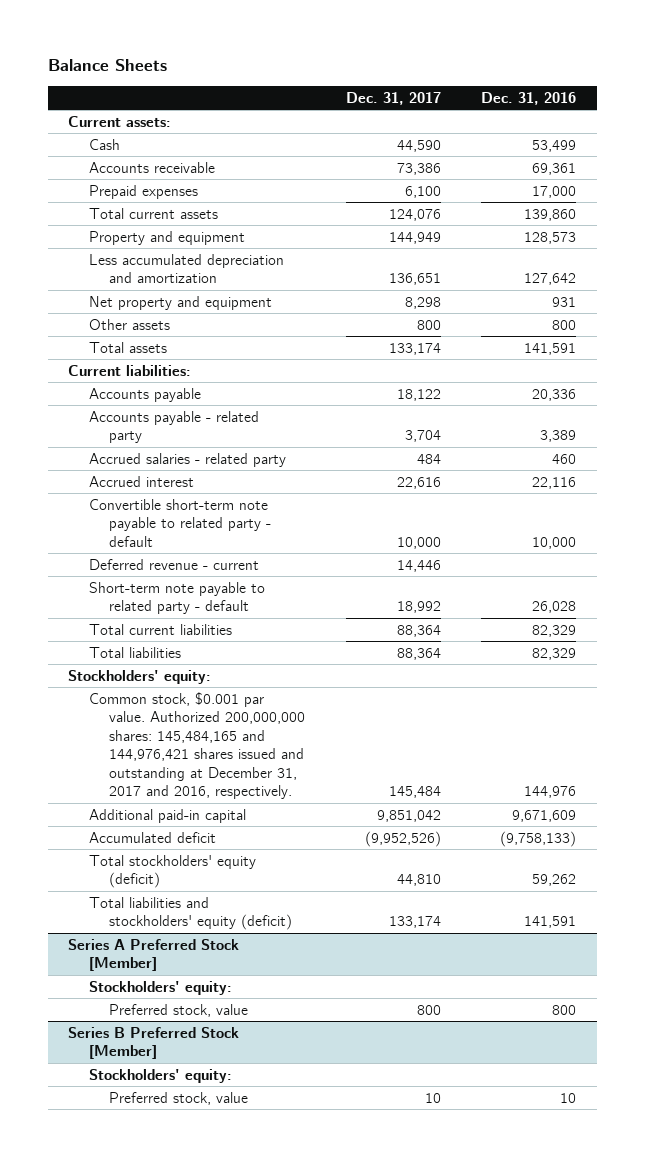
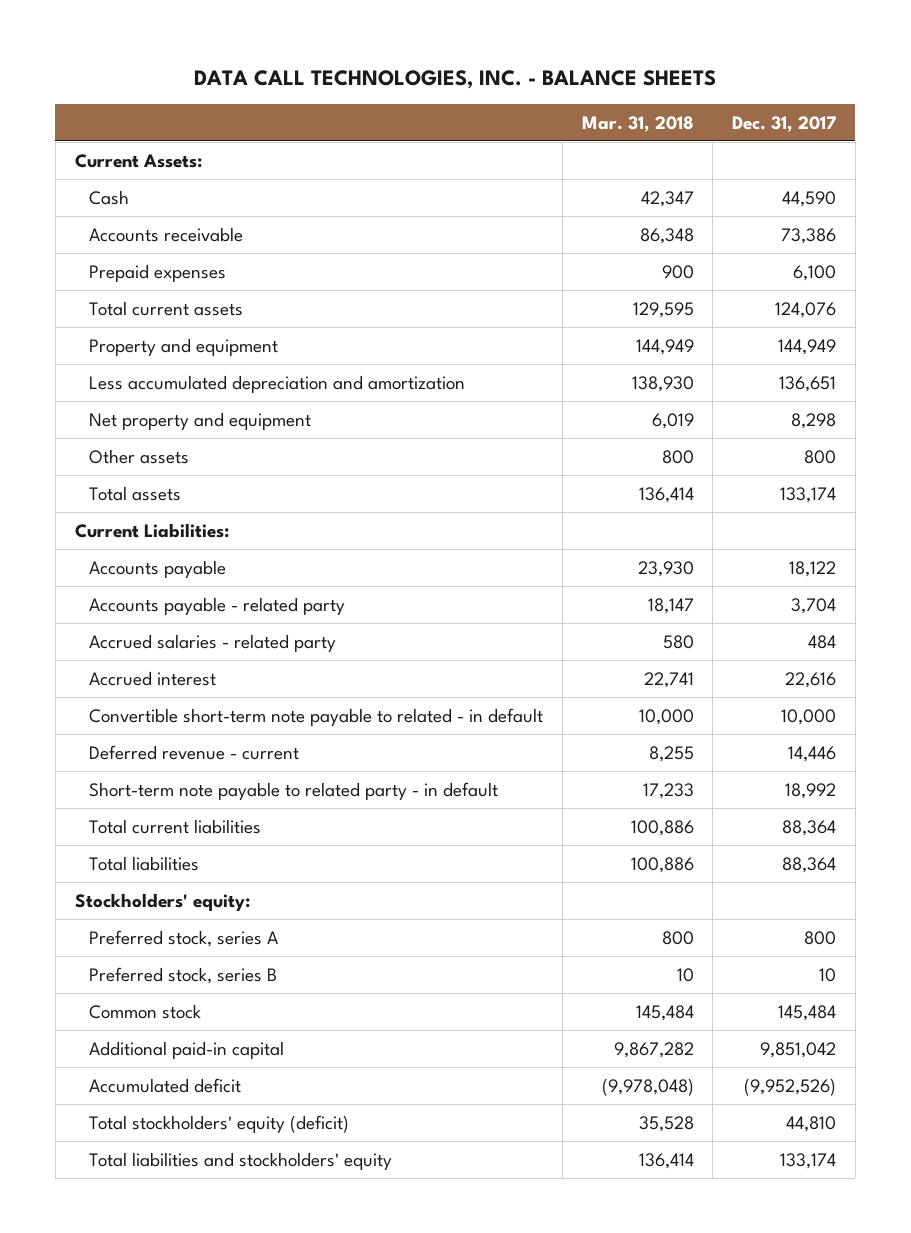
[48,59,168,72] Balance Sheets -> [194,69,717,89] DATA CALL TECHNOLOGIES, INC. - BALANCE SHEETS
[481,91,577,105] Dec. 31, 2016 -> none
none -> [581,115,694,132] Mar. 31, 2018
[68,115,172,127] Current assets: -> [74,153,202,168] Current Assets:
[68,364,192,376] Current liabilities: -> [74,522,229,538] Current Liabilities:
[88,498,272,547] Convertible short-term note payable to related party - default -> [89,707,544,726] Convertible short-term note payable to related - in default
[88,581,265,615] Short-term note payable to related party - default -> [89,781,499,800] Short-term note payable to related party - in default
none -> [89,929,279,947] Preferred stock, series A
none -> [89,966,278,984] Preferred stock, series B
[88,691,306,800] Common stock, $0.001 par value. Authorized 200,000,000 shares: 145,484,165 and 144,976,421 shares issued and outstanding at December 31, 2017 and 2016, respectively. -> [89,1003,202,1019] Common stock
[68,938,240,972] Series A Preferred Stock [Member] -> none
[88,980,232,995] Stockholders' equity: -> none
[109,1003,249,1017] Preferred stock, value -> none
[68,1026,240,1060] Series B Preferred Stock [Member] -> none
[88,1068,232,1083] Stockholders' equity: -> none
[109,1091,249,1105] Preferred stock, value -> none
[88,896,293,931] Total liabilities and stockholders' equity (deficit) -> [89,1151,393,1170] Total liabilities and stockholders' equity

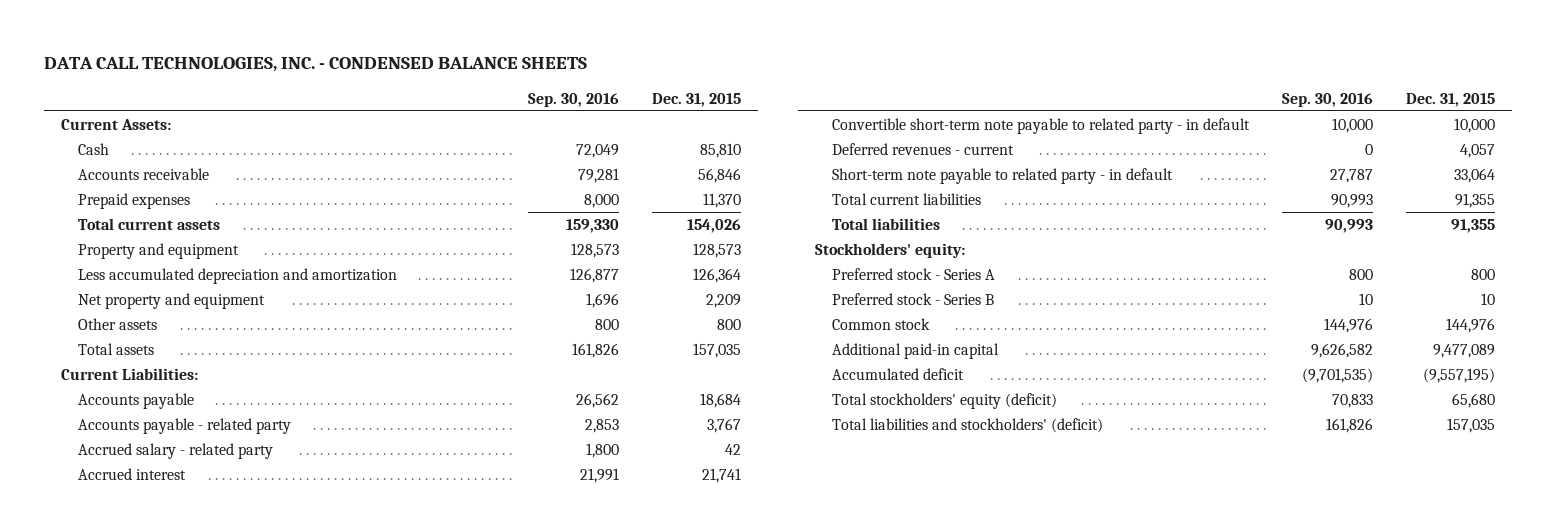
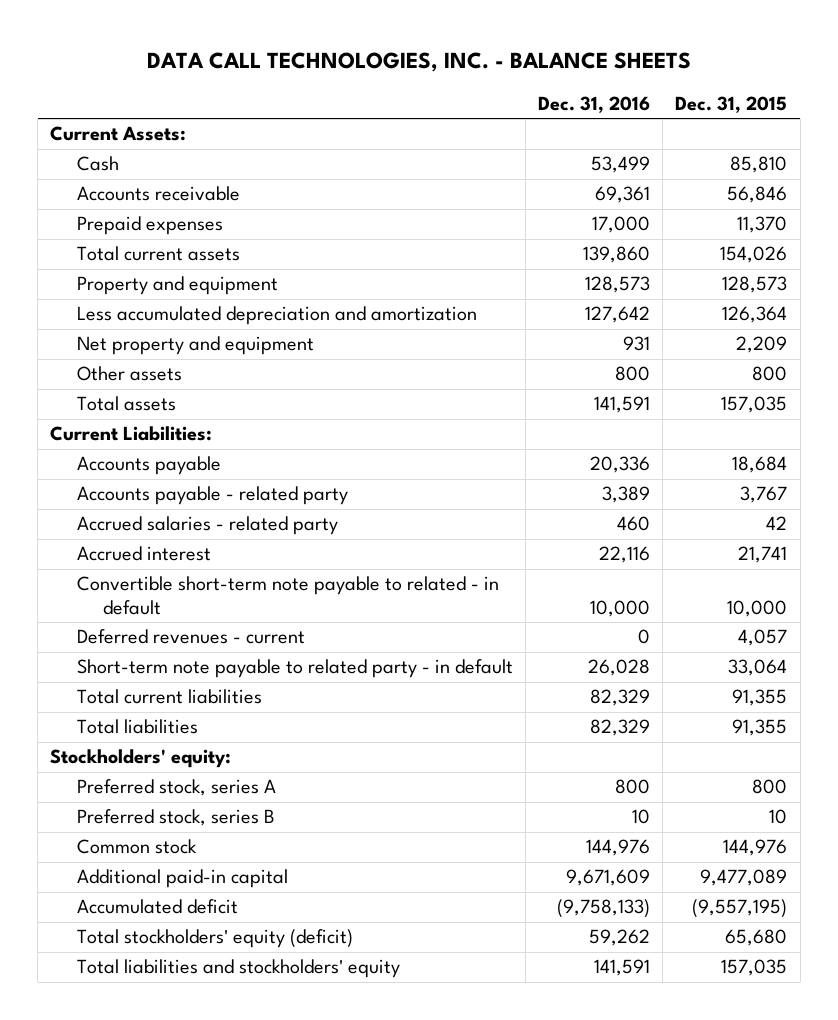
[44,57,588,73] DATA CALL TECHNOLOGIES, INC. - CONDENSED BALANCE SHEETS -> [146,52,691,73] DATA CALL TECHNOLOGIES, INC. - BALANCE SHEETS
[528,92,620,107] Sep. 30, 2016 -> none
none -> [538,95,651,113] Dec. 31, 2016
[77,443,273,460] Accrued salary - related party -> [76,516,338,536] Accrued salaries - related party
[831,118,1250,135] Convertible short-term note payable to related party - in default -> [76,576,499,615] Convertible short-term note payable to related - in default
[831,268,995,281] Preferred stock - Series A -> [76,779,276,797] Preferred stock, series A
[831,293,994,306] Preferred stock - Series B -> [76,809,275,827] Preferred stock, series B
[831,418,1103,434] Total liabilities and stockholders' (deficit) -> [76,959,400,979] Total liabilities and stockholders' equity

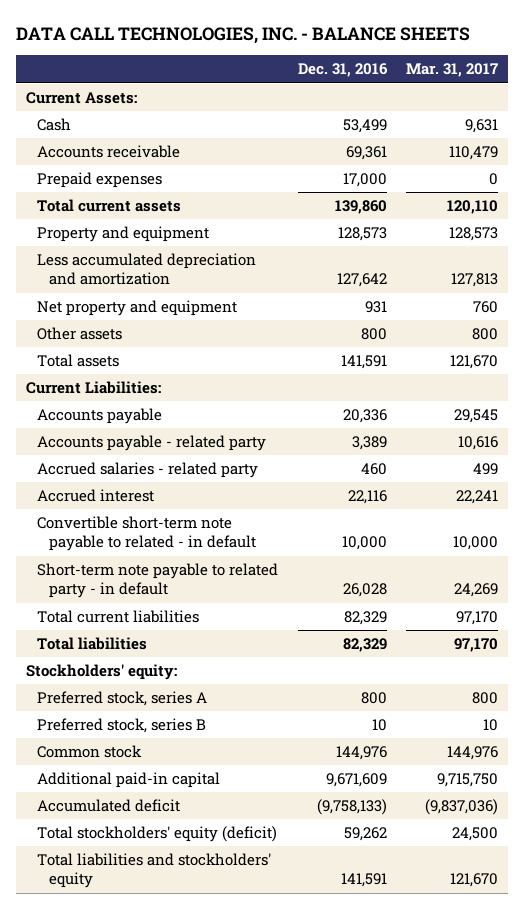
[675,95,788,113] Dec. 31, 2015 -> none
none -> [406,63,499,78] Mar. 31, 2017
[76,629,305,645] Deferred revenues - current -> none

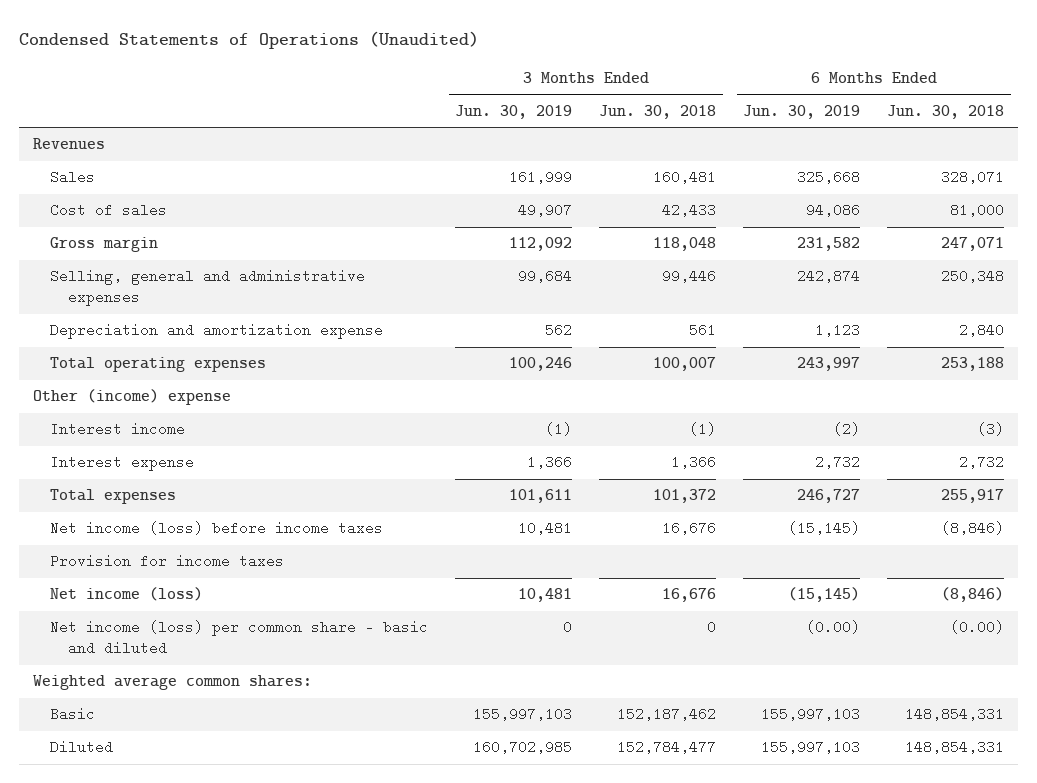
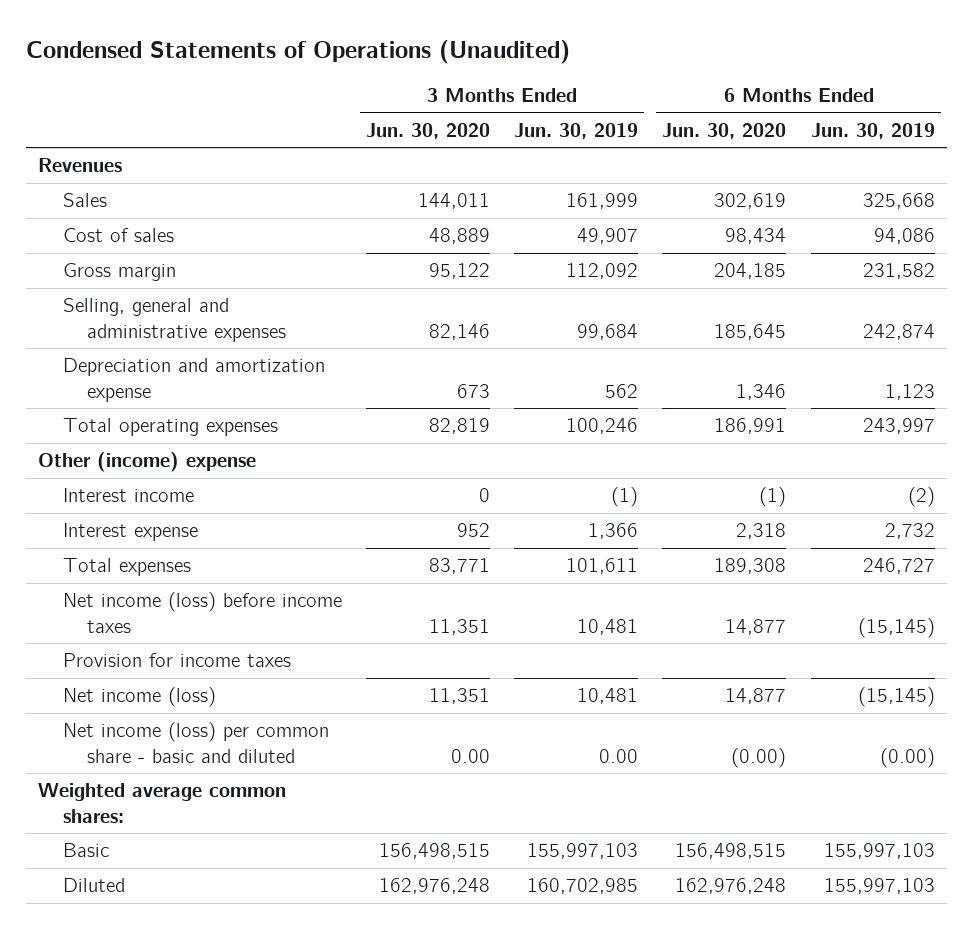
[599,104,717,119] Jun. 30, 2018 -> none
[887,104,1005,119] Jun. 30, 2018 -> none
none -> [365,123,490,140] Jun. 30, 2020
none -> [662,123,787,140] Jun. 30, 2020
[563,620,573,635] 0 -> [599,748,639,763] 0.00

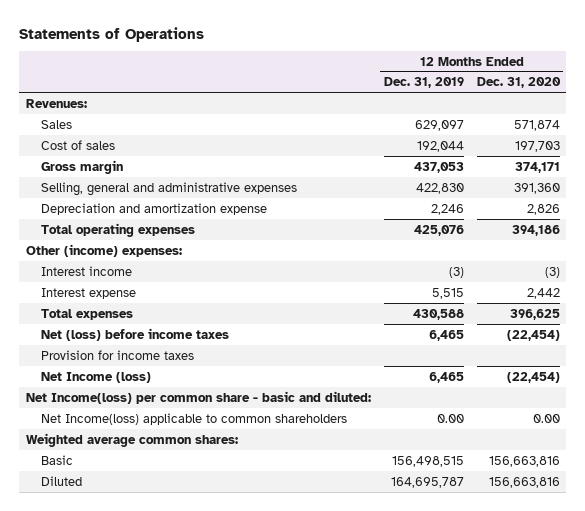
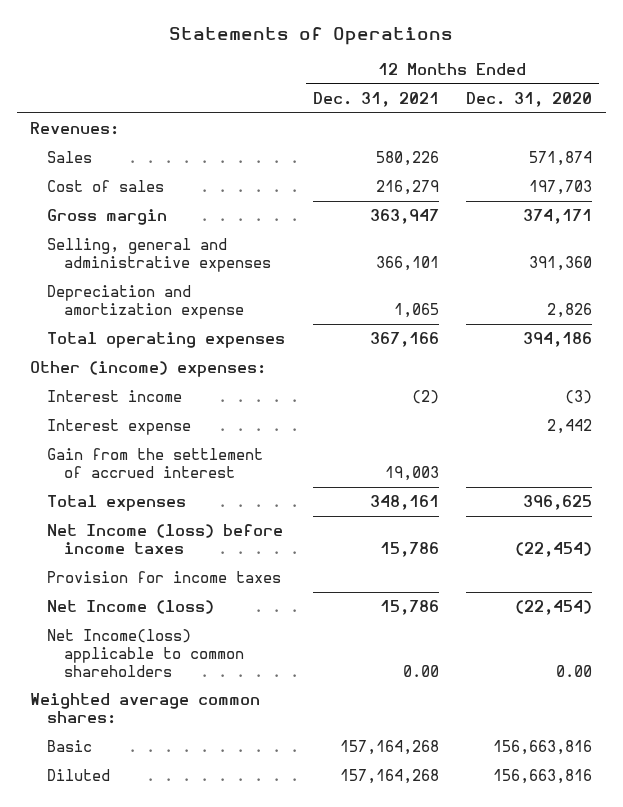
[383,77,464,89] Dec. 31, 2019 -> none
none -> [312,91,439,107] Dec. 31, 2021
none -> [47,448,264,478] Gain from the settlement of accrued interest
[40,327,229,341] Net (loss) before income taxes -> [47,524,284,554] Net Income (loss) before income taxes
[25,390,371,404] Net Income(loss) per common share - basic and diluted: -> none

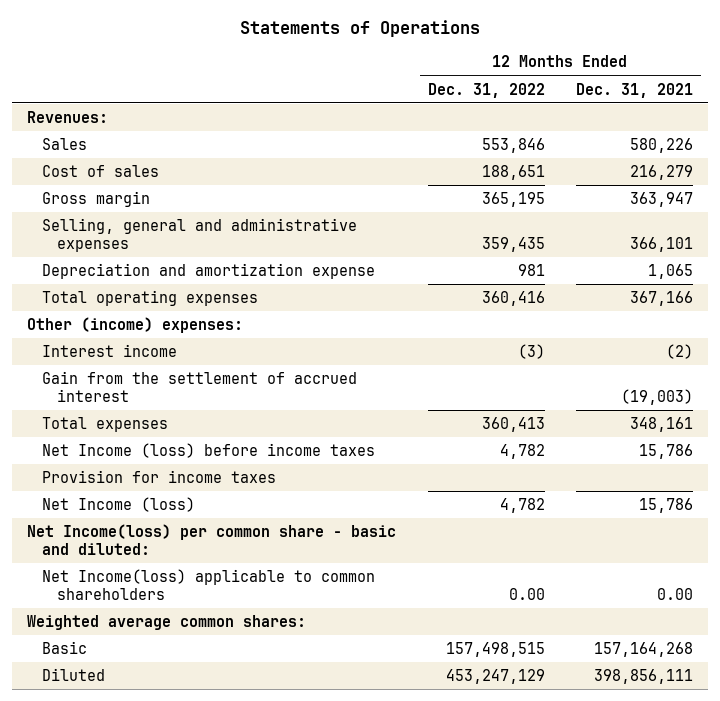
[466,91,593,107] Dec. 31, 2020 -> none
none -> [427,82,545,98] Dec. 31, 2022
[47,419,192,436] Interest expense -> none
[384,465,439,481] 19,003 -> [620,388,693,405] (19,003)
none -> [27,523,397,555] Net Income(loss) per common share - basic and diluted:
[339,769,439,785] 157,164,268 -> [593,668,693,684] 398,856,111

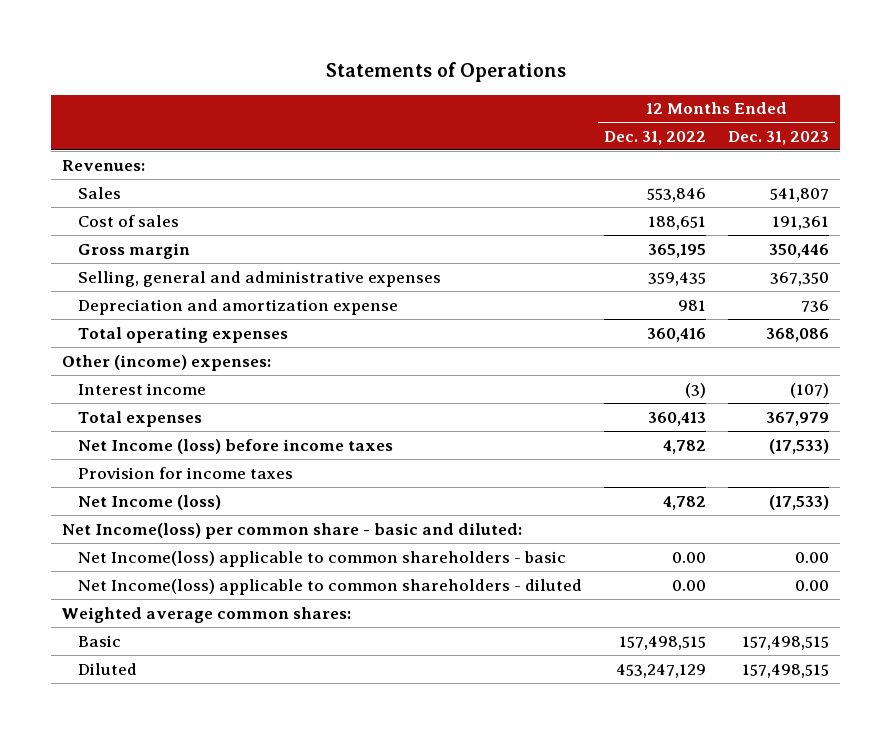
[575,82,693,98] Dec. 31, 2021 -> none
none -> [728,130,830,145] Dec. 31, 2023
[42,370,358,402] Gain from the settlement of accrued interest -> none
[42,568,376,600] Net Income(loss) applicable to common shareholders -> [77,550,566,567] Net Income(loss) applicable to common shareholders - basic
none -> [77,578,582,595] Net Income(loss) applicable to common shareholders - diluted

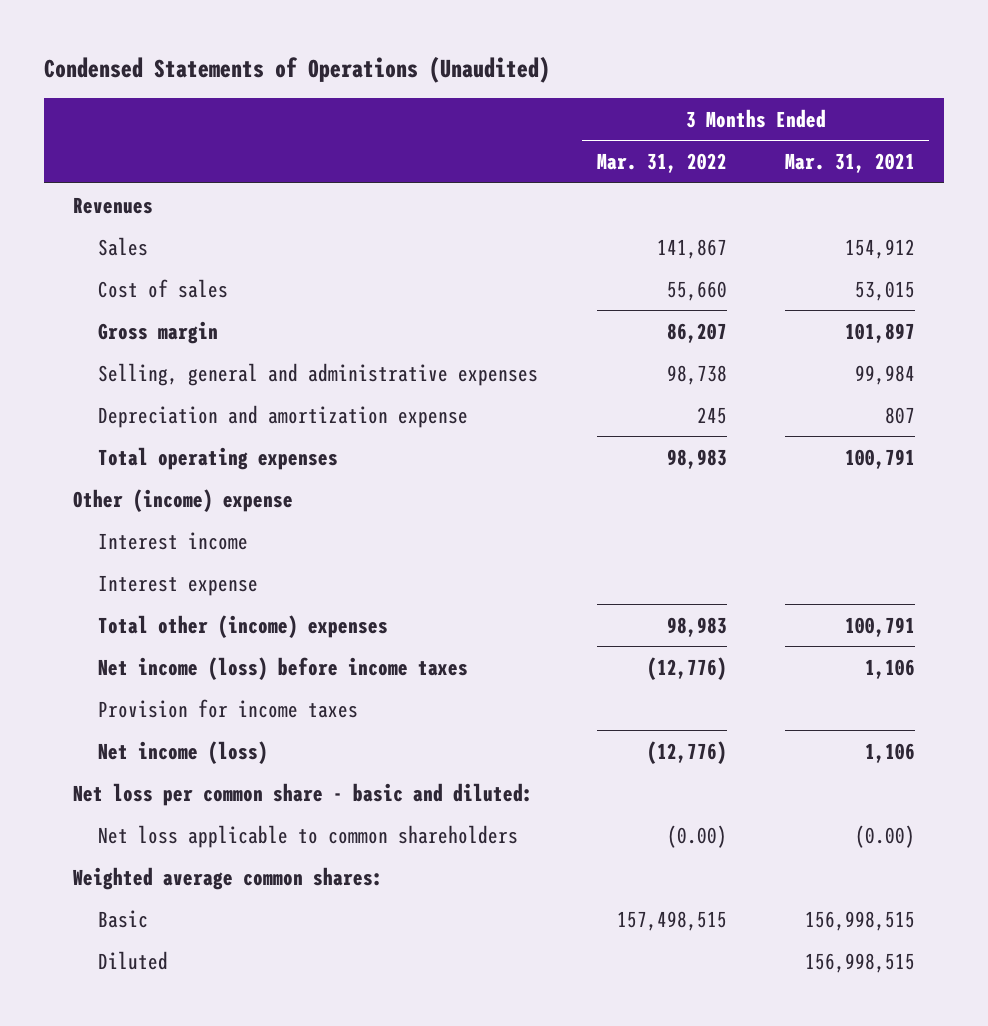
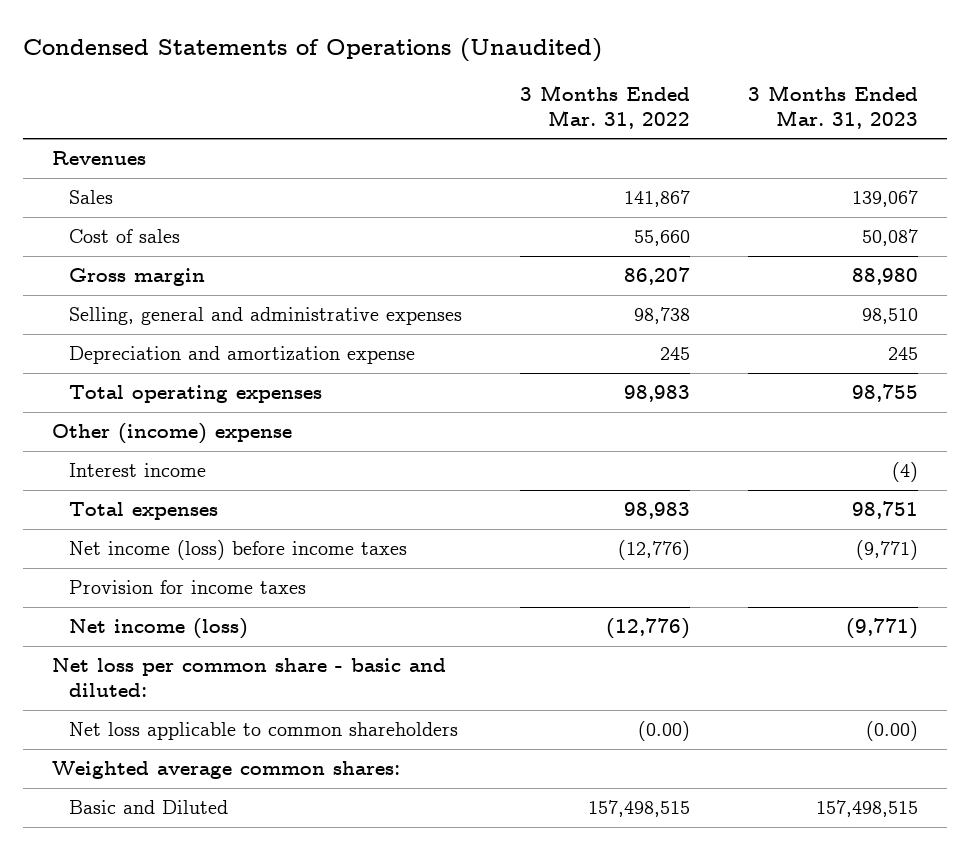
[784,153,915,174] Mar. 31, 2021 -> none
none -> [747,85,918,129] 3 Months Ended Mar. 31, 2023
[98,574,259,596] Interest expense -> none
[98,614,389,638] Total other (income) expenses -> [68,502,218,521] Total expenses
[98,950,169,970] Diluted -> none
[98,909,149,928] Basic -> [68,800,228,815] Basic and Diluted

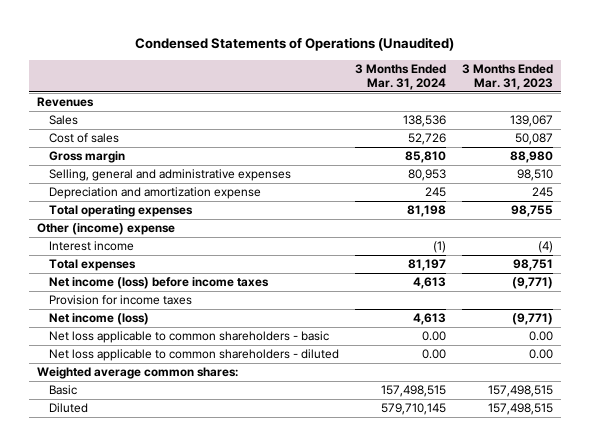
[519,85,690,129] 3 Months Ended Mar. 31, 2022 -> none
none -> [354,63,446,90] 3 Months Ended Mar. 31, 2024
[52,658,447,698] Net loss per common share - basic and diluted: -> none
[68,722,458,741] Net loss applicable to common shareholders -> [49,331,330,344] Net loss applicable to common shareholders - basic
[865,721,918,742] (0.00) -> [528,331,553,342] 0.00
none -> [49,349,340,362] Net loss applicable to common shareholders - diluted
[68,800,228,815] Basic and Diluted -> [49,385,78,396] Basic
none -> [49,403,89,414] Diluted

